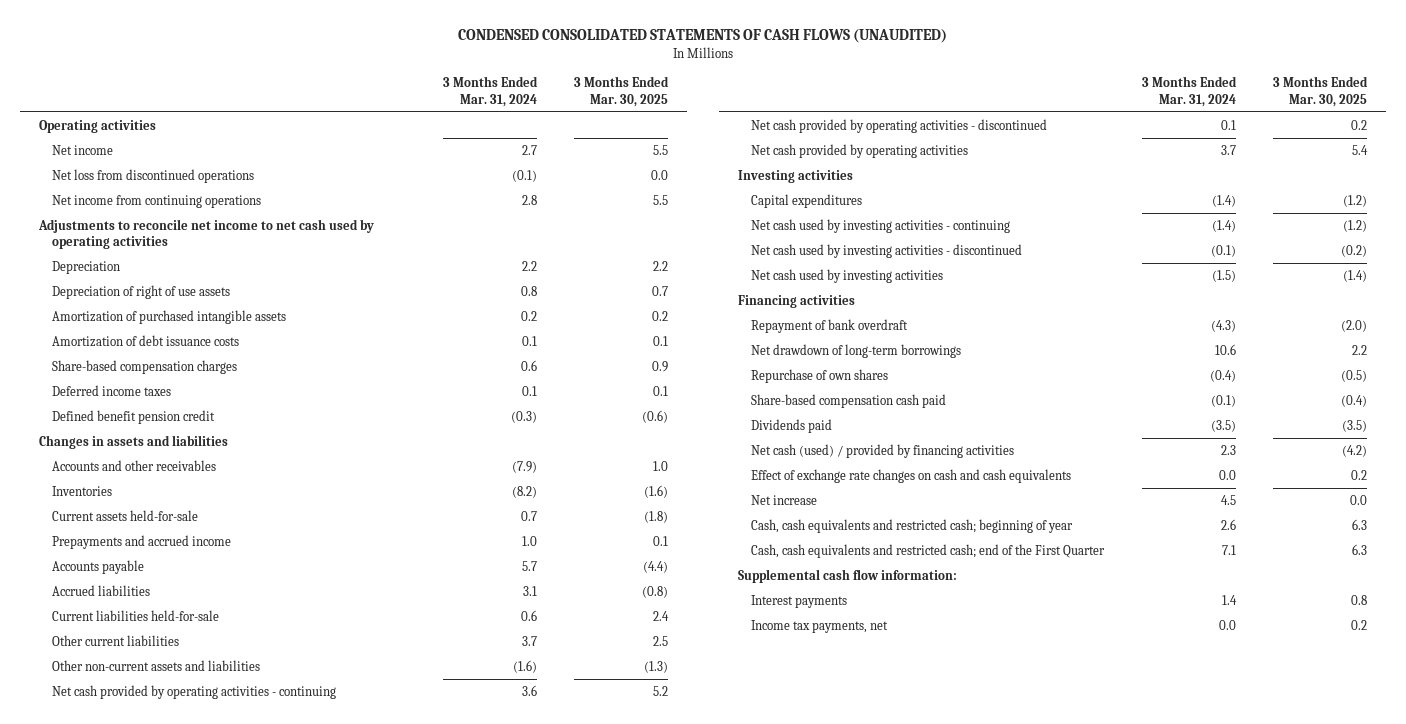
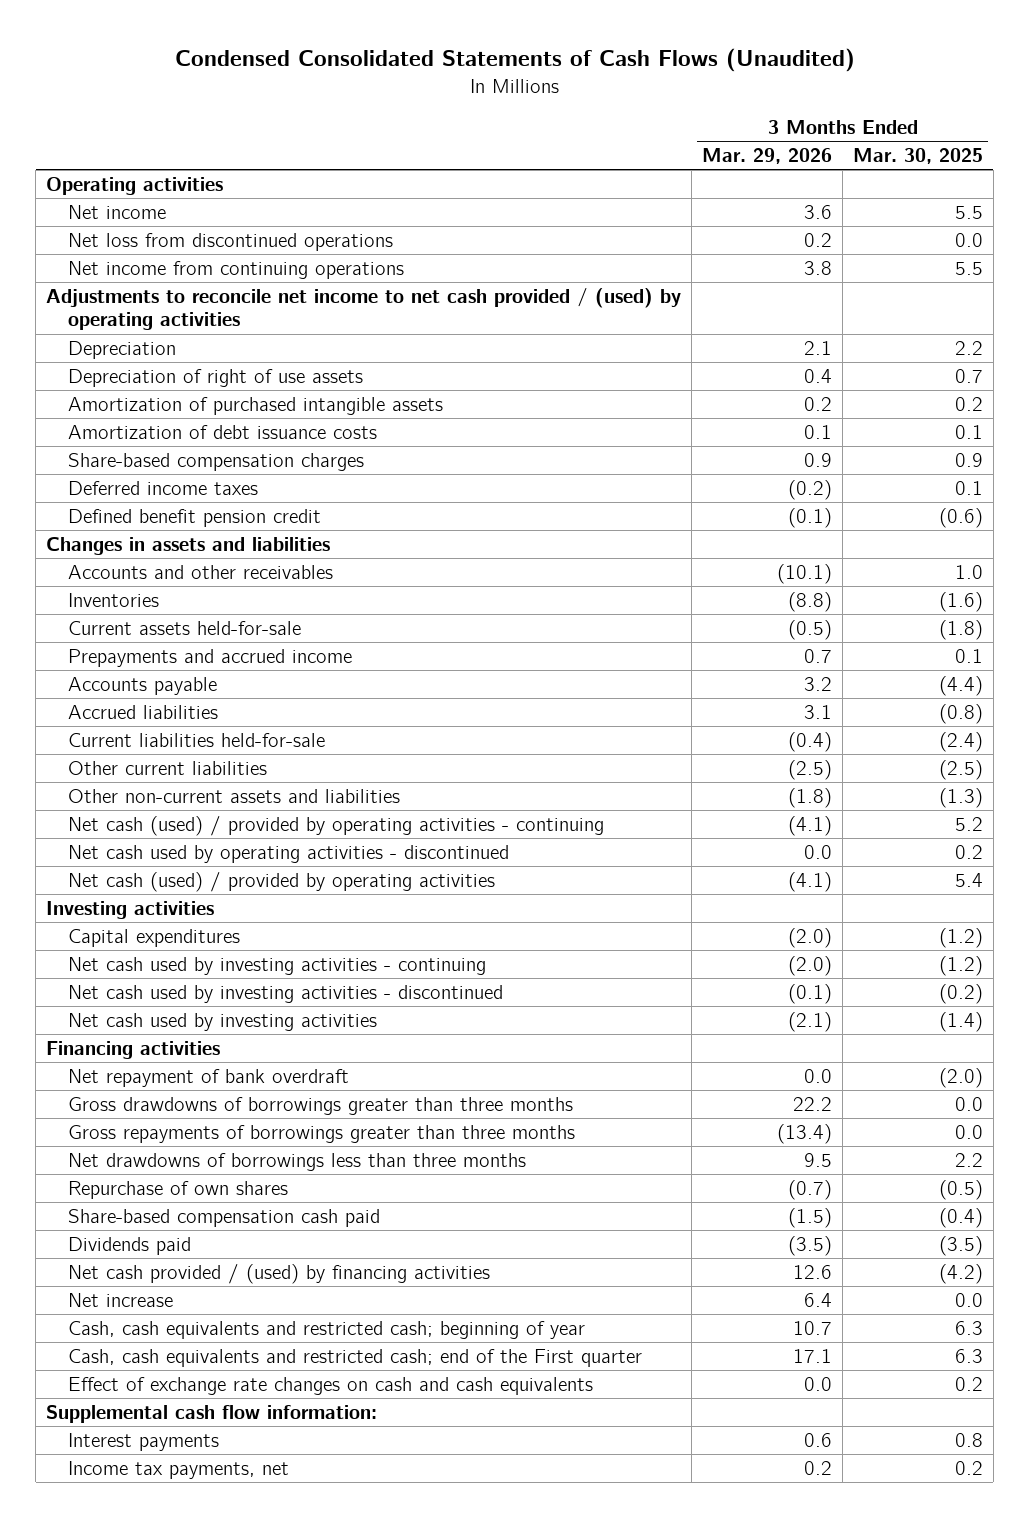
[458,29,948,44] CONDENSED CONSOLIDATED STATEMENTS OF CASH FLOWS (UNAUDITED) -> [174,48,855,73] Condensed Consolidated Statements of Cash Flows (Unaudited)
[442,76,538,107] 3 Months Ended Mar. 31, 2024 -> none
none -> [702,147,833,164] Mar. 29, 2026
[38,218,375,250] Adjustments to reconcile net income to net cash used by operating activities -> [46,287,682,331] Adjustments to reconcile net income to net cash provided / (used) by operating activities
[653,610,670,621] 2.4 -> [938,731,983,752] (2.4)
[653,635,669,646] 2.5 -> [938,759,983,780] (2.5)
[52,684,337,699] Net cash provided by operating activities - continuing -> [68,815,605,836] Net cash (used) / provided by operating activities - continuing
[751,118,1048,133] Net cash provided by operating activities - discontinued -> [68,844,510,863] Net cash used by operating activities - discontinued
[751,143,969,158] Net cash provided by operating activities -> [68,871,496,892] Net cash (used) / provided by operating activities
[751,343,962,358] Net drawdown of long-term borrowings -> none
[751,318,909,333] Repayment of bank overdraft -> [68,1068,350,1087] Net repayment of bank overdraft
none -> [68,1096,574,1115] Gross drawdowns of borrowings greater than three months
none -> [68,1124,576,1143] Gross repayments of borrowings greater than three months
none -> [68,1152,527,1171] Net drawdowns of borrowings less than three months
[751,443,1015,458] Net cash (used) / provided by financing activities -> [68,1263,491,1284] Net cash provided / (used) by financing activities
[751,543,1106,558] Cash, cash equivalents and restricted cash; end of the First Quarter -> [68,1348,643,1367] Cash, cash equivalents and restricted cash; end of the First quarter
[751,468,1072,483] Effect of exchange rate changes on cash and cash equivalents -> [68,1376,594,1395] Effect of exchange rate changes on cash and cash equivalents

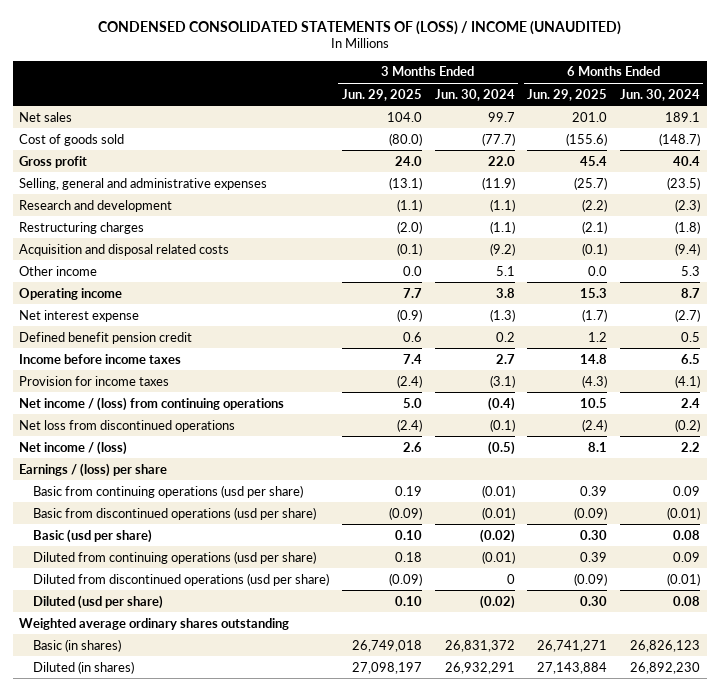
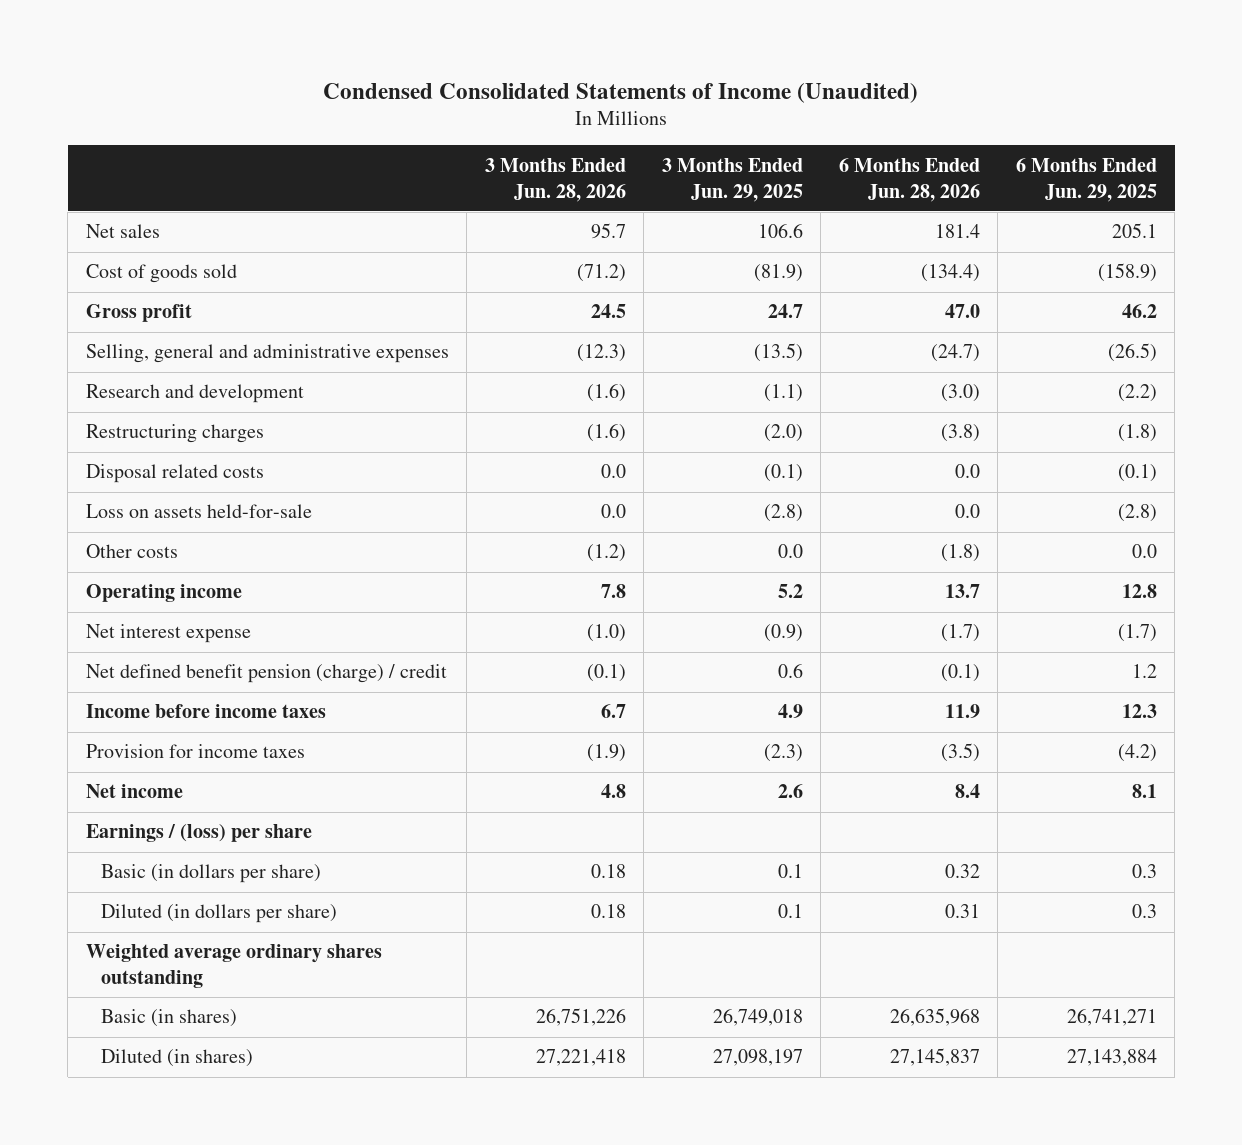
[97,20,621,35] CONDENSED CONSOLIDATED STATEMENTS OF (LOSS) / INCOME (UNAUDITED) -> [323,82,919,103] Condensed Consolidated Statements of Income (Unaudited)
[434,88,515,101] Jun. 30, 2024 -> none
[620,88,701,101] Jun. 30, 2024 -> none
none -> [484,157,626,202] 3 Months Ended Jun. 28, 2026
none -> [838,157,980,202] 6 Months Ended Jun. 28, 2026
[386,111,422,122] 104.0 -> [757,223,803,239] 106.6
[572,111,608,122] 201.0 -> [1111,223,1157,239] 205.1
[388,132,422,146] (80.0) -> [753,264,803,283] (81.9)
[566,132,608,146] (155.6) -> [1097,263,1157,283] (158.9)
[394,155,422,166] 24.0 -> [767,304,803,319] 24.7
[580,155,608,166] 45.4 -> [1121,304,1157,319] 46.2
[388,176,422,190] (13.1) -> [753,343,803,363] (13.5)
[574,176,608,190] (25.7) -> [1107,343,1157,363] (26.5)
[18,265,97,276] Other income -> none
[582,220,608,234] (2.1) -> [1117,424,1157,443] (1.8)
[18,243,229,256] Acquisition and disposal related costs -> [85,464,264,484] Disposal related costs
none -> [85,504,312,519] Loss on assets held-for-sale
none -> [85,544,178,559] Other costs
[402,287,422,298] 7.7 -> [777,584,803,599] 5.2
[580,287,608,298] 15.3 -> [1121,584,1157,599] 12.8
[18,396,284,411] Net income / (loss) from continuing operations -> none
[18,419,235,432] Net loss from discontinued operations -> none
[18,331,192,344] Defined benefit pension credit -> [85,664,447,684] Net defined benefit pension (charge) / credit
[402,353,422,364] 7.4 -> [777,704,803,719] 4.9
[580,353,608,364] 14.8 -> [1121,704,1157,719] 12.3
[396,374,422,388] (2.4) -> [763,744,803,763] (2.3)
[582,374,608,388] (4.3) -> [1117,744,1157,763] (4.2)
[18,440,127,455] Net income / (loss) -> [85,784,183,799] Net income
[32,484,303,498] Basic from continuing operations (usd per share) -> none
[32,506,316,520] Basic from discontinued operations (usd per share) -> none
[32,550,316,564] Diluted from continuing operations (usd per share) -> none
[32,572,329,586] Diluted from discontinued operations (usd per share) -> none
[32,528,152,543] Basic (usd per share) -> [101,864,322,884] Basic (in dollars per share)
[394,529,422,540] 0.10 -> [777,864,803,879] 0.1
[580,529,608,540] 0.30 -> [1131,864,1157,879] 0.3
[32,594,163,609] Diluted (usd per share) -> [101,904,338,924] Diluted (in dollars per share)
[394,595,422,606] 0.10 -> [777,904,803,919] 0.1
[580,595,608,606] 0.30 -> [1131,904,1157,919] 0.3

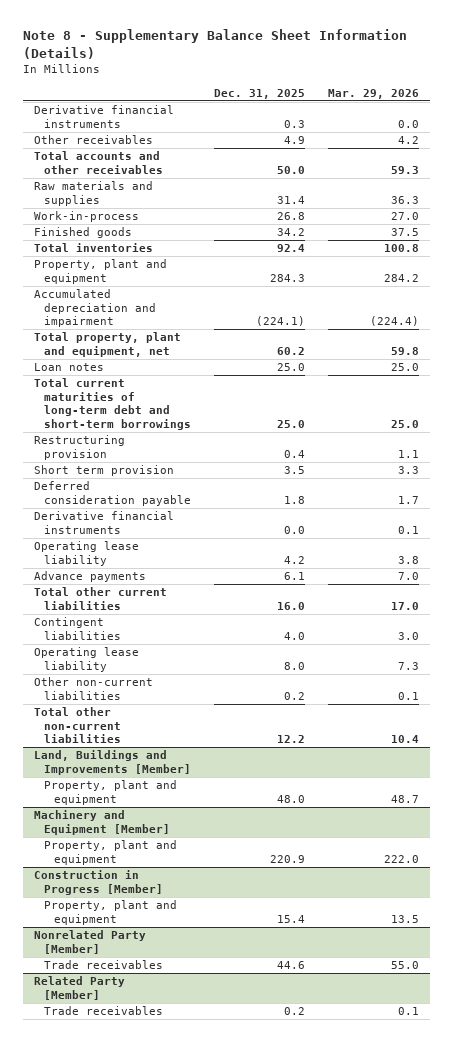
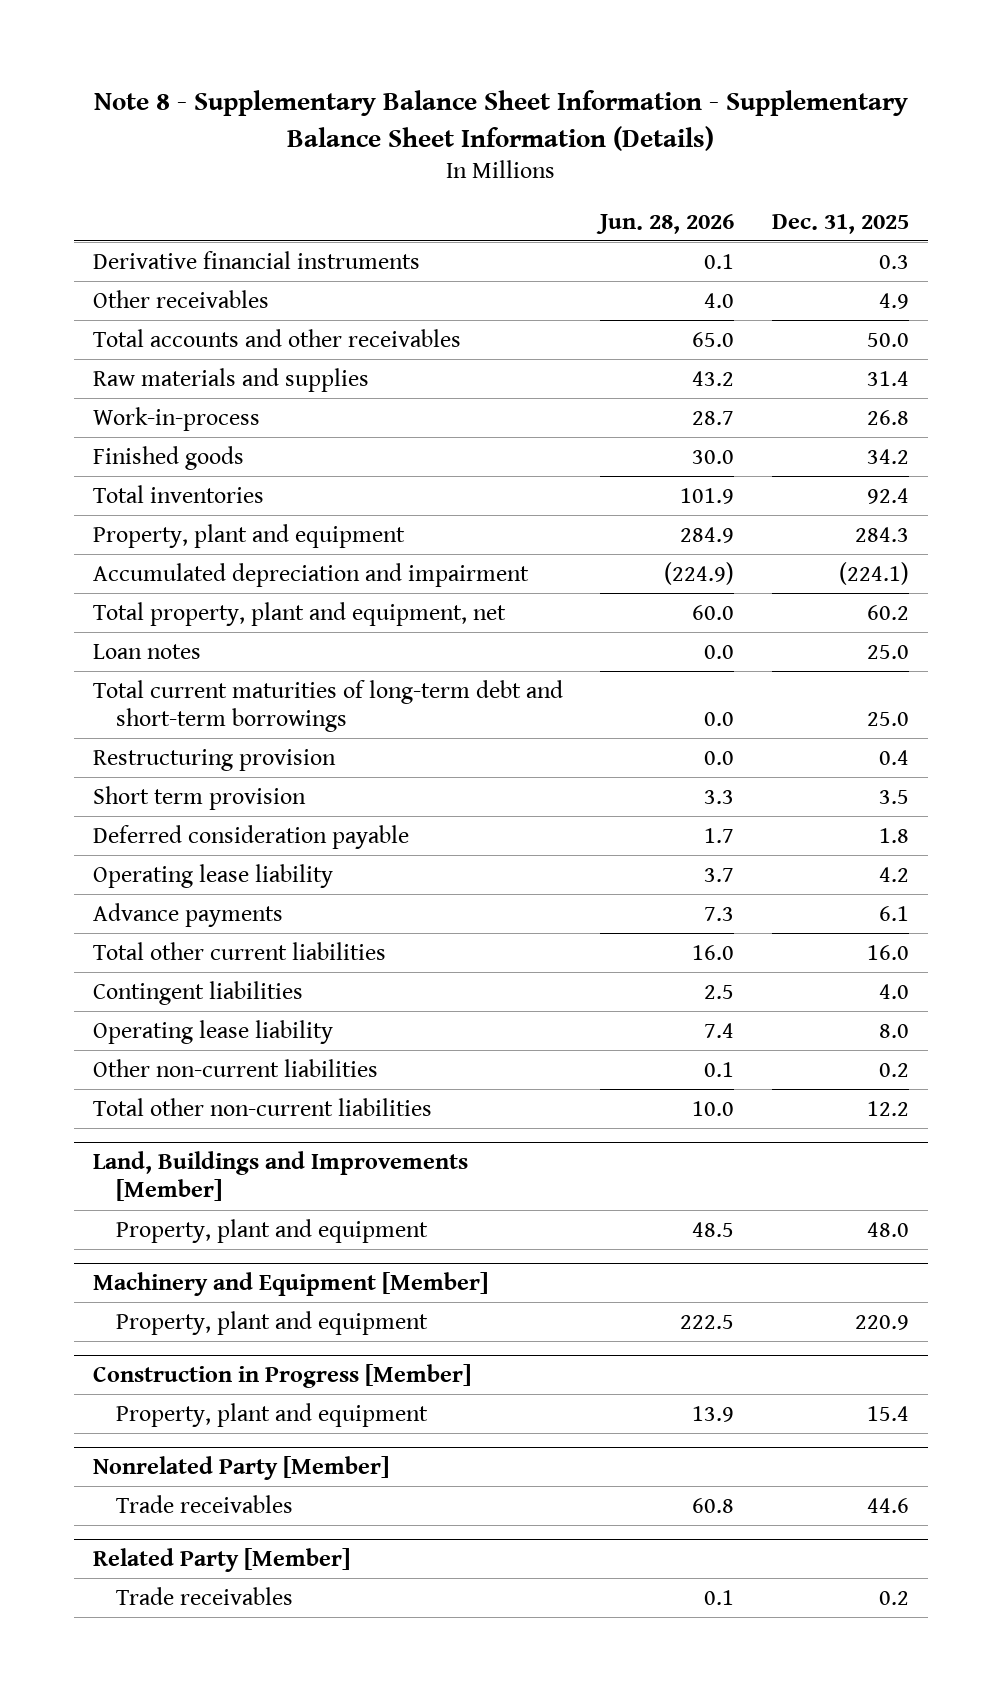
[22,29,407,59] Note 8 - Supplementary Balance Sheet Information (Details) -> [93,90,908,151] Note 8 - Supplementary Balance Sheet Information - Supplementary Balance Sheet Information (Details)
[327,88,419,99] Mar. 29, 2026 -> none
none -> [596,213,735,234] Jun. 28, 2026
[34,511,175,534] Derivative financial instruments -> none

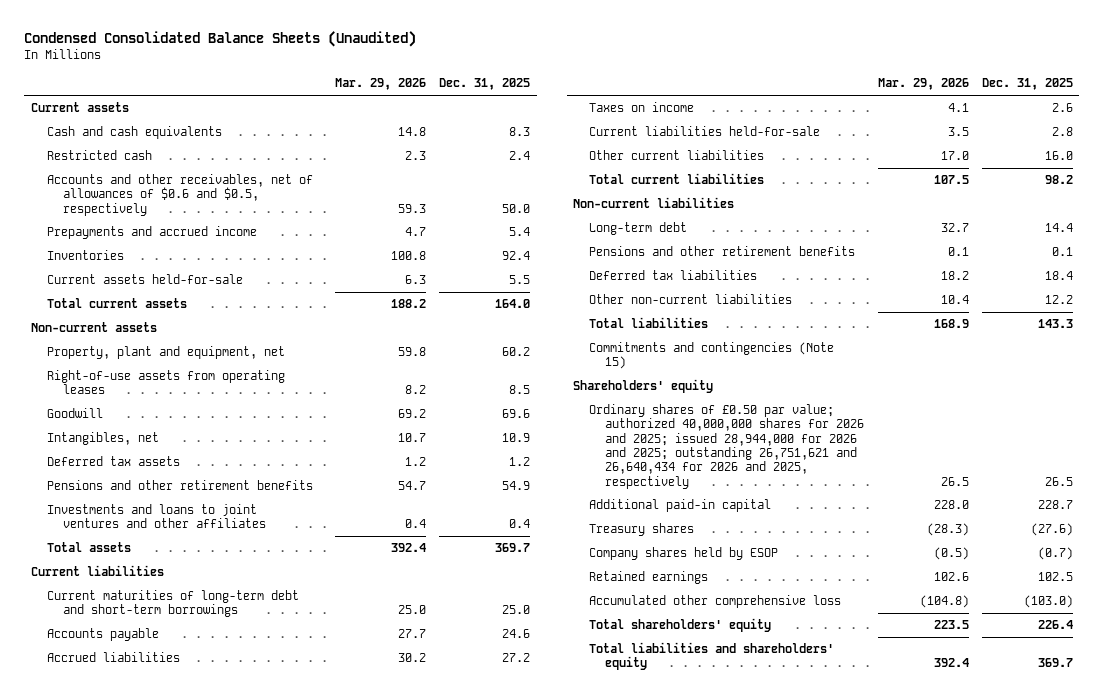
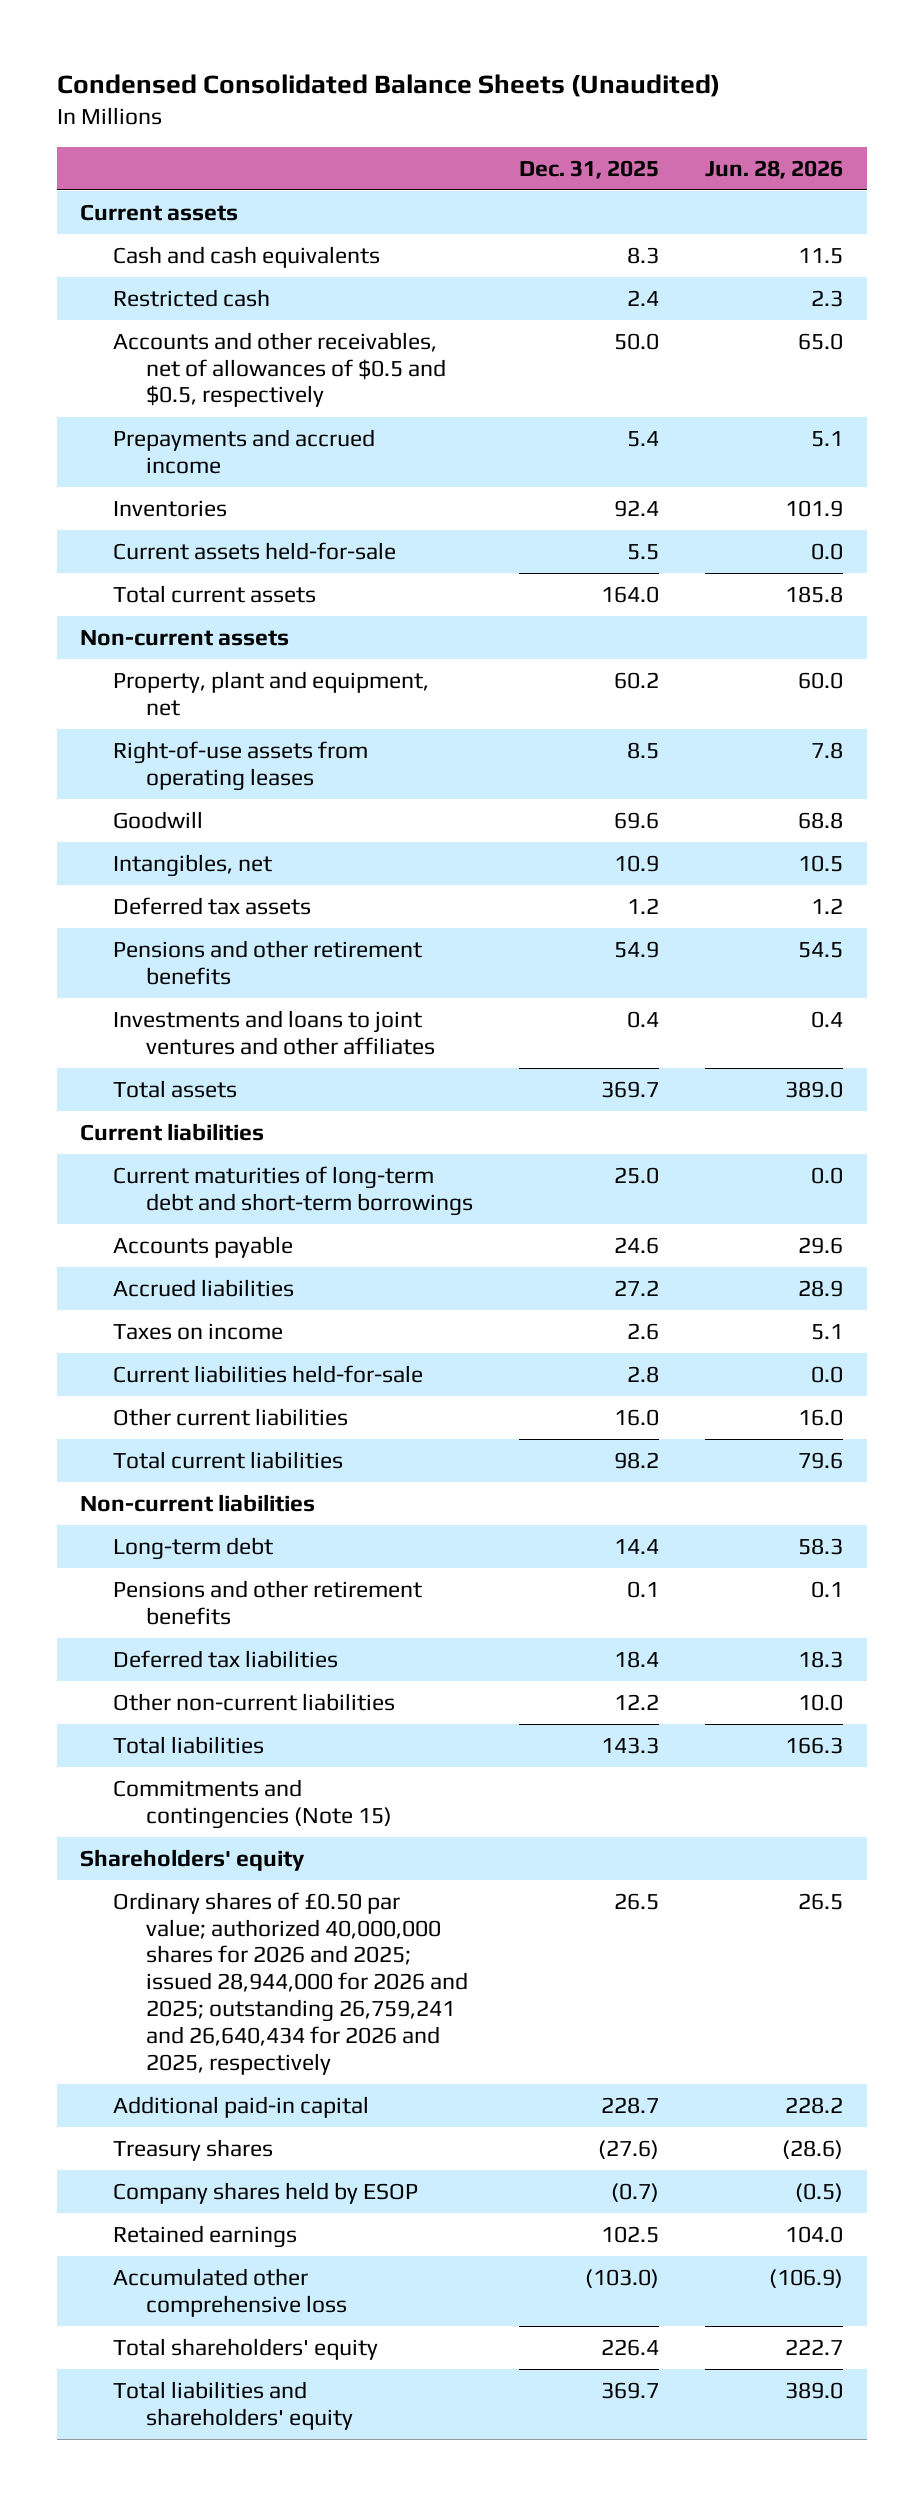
[334,78,426,91] Mar. 29, 2026 -> none
none -> [705,159,844,179] Jun. 28, 2026
[46,174,313,216] Accounts and other receivables, net of allowances of $0.6 and $0.5, respectively -> [113,331,446,408] Accounts and other receivables, net of allowances of $0.5 and $0.5, respectively
[589,404,865,489] Ordinary shares of £0.50 par value; authorized 40,000,000 shares for 2026 and 2025; issued 28,944,000 for 2026 and 2025; outstanding 26,751,621 and 26,640,434 for 2026 and 2025, respectively -> [113,1891,468,2075] Ordinary shares of £0.50 par value; authorized 40,000,000 shares for 2026 and 2025; issued 28,944,000 for 2026 and 2025; outstanding 26,759,241 and 26,640,434 for 2026 and 2025, respectively

